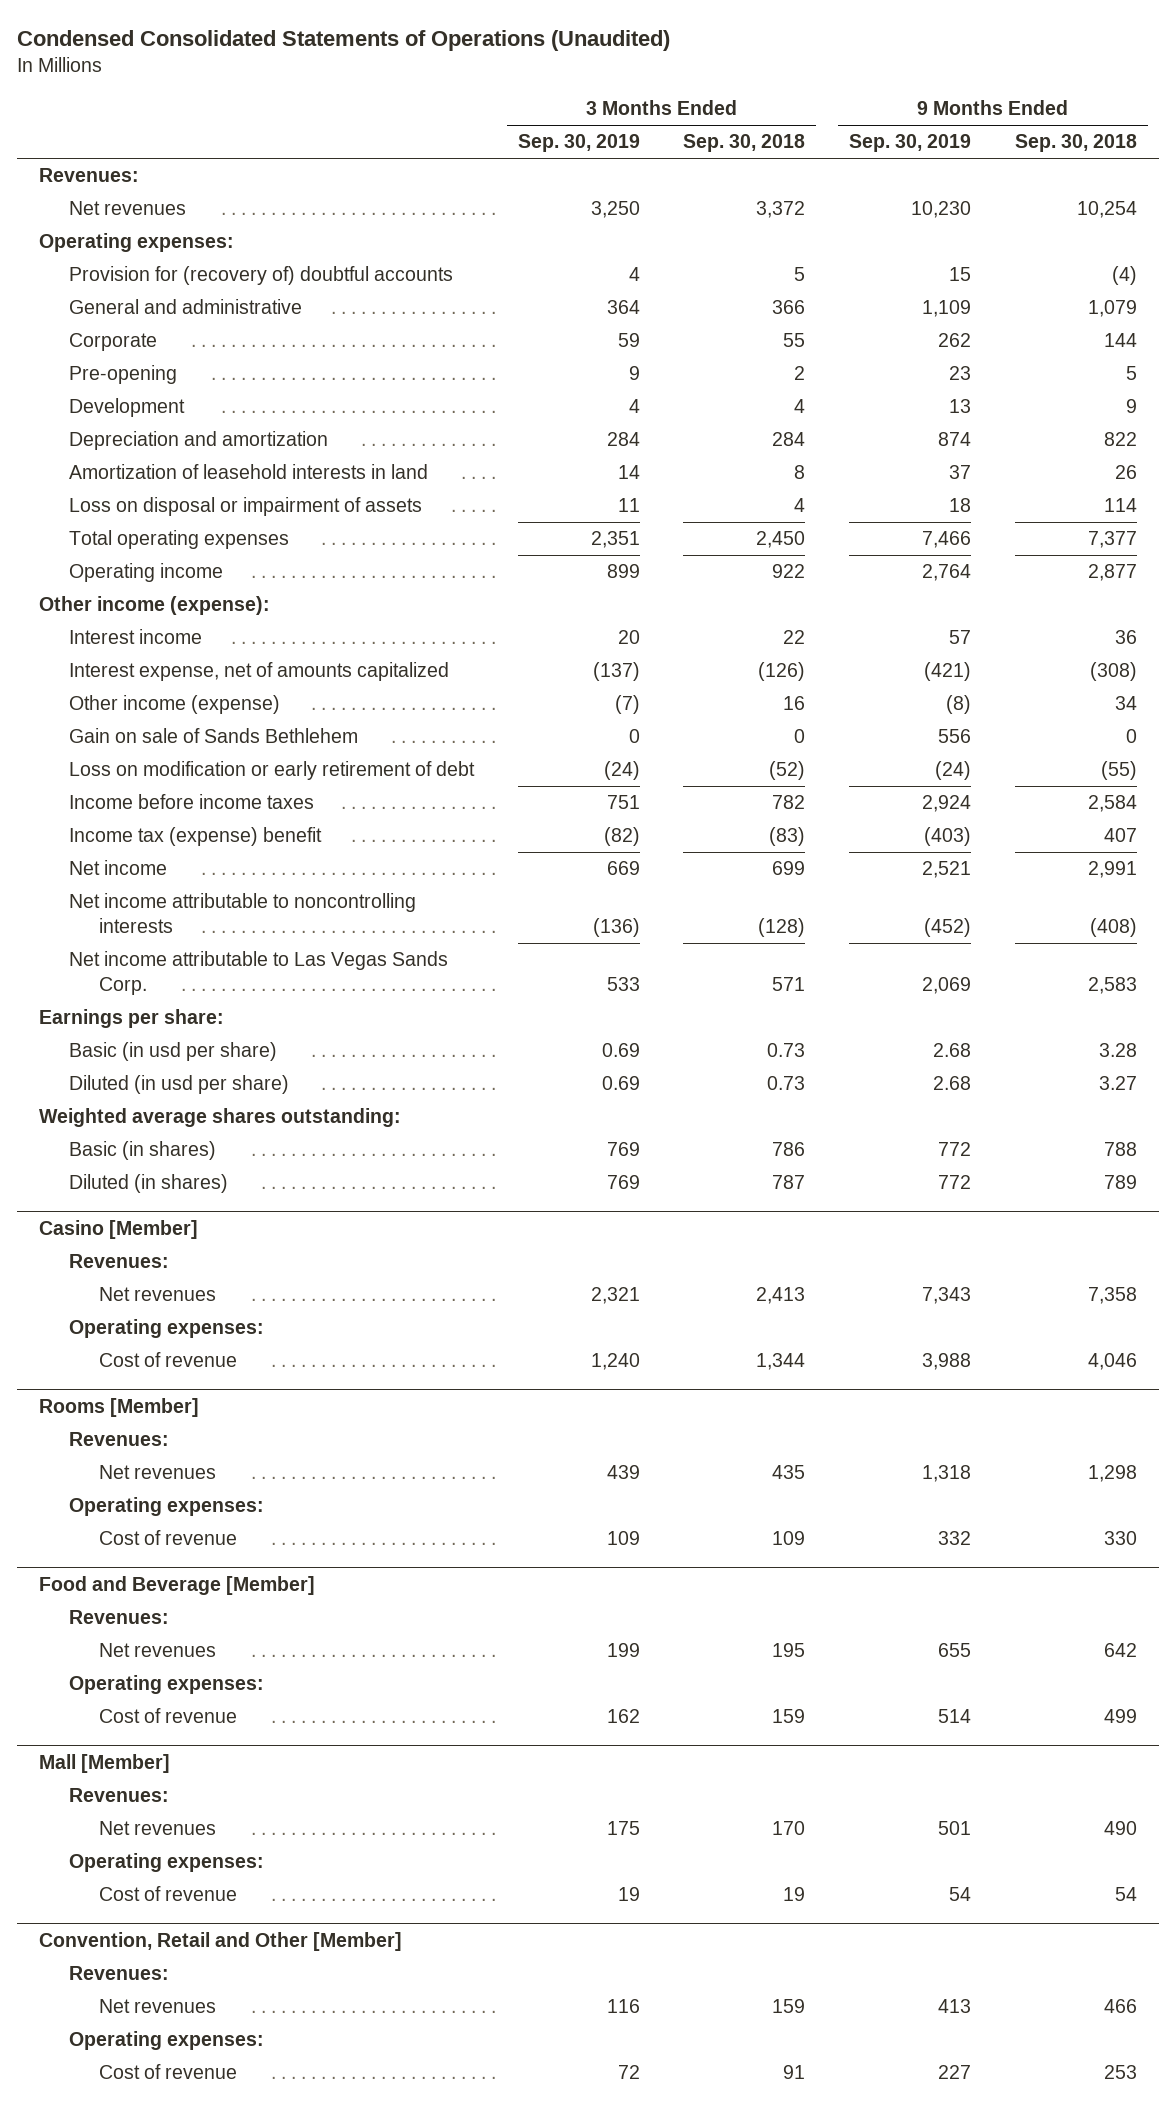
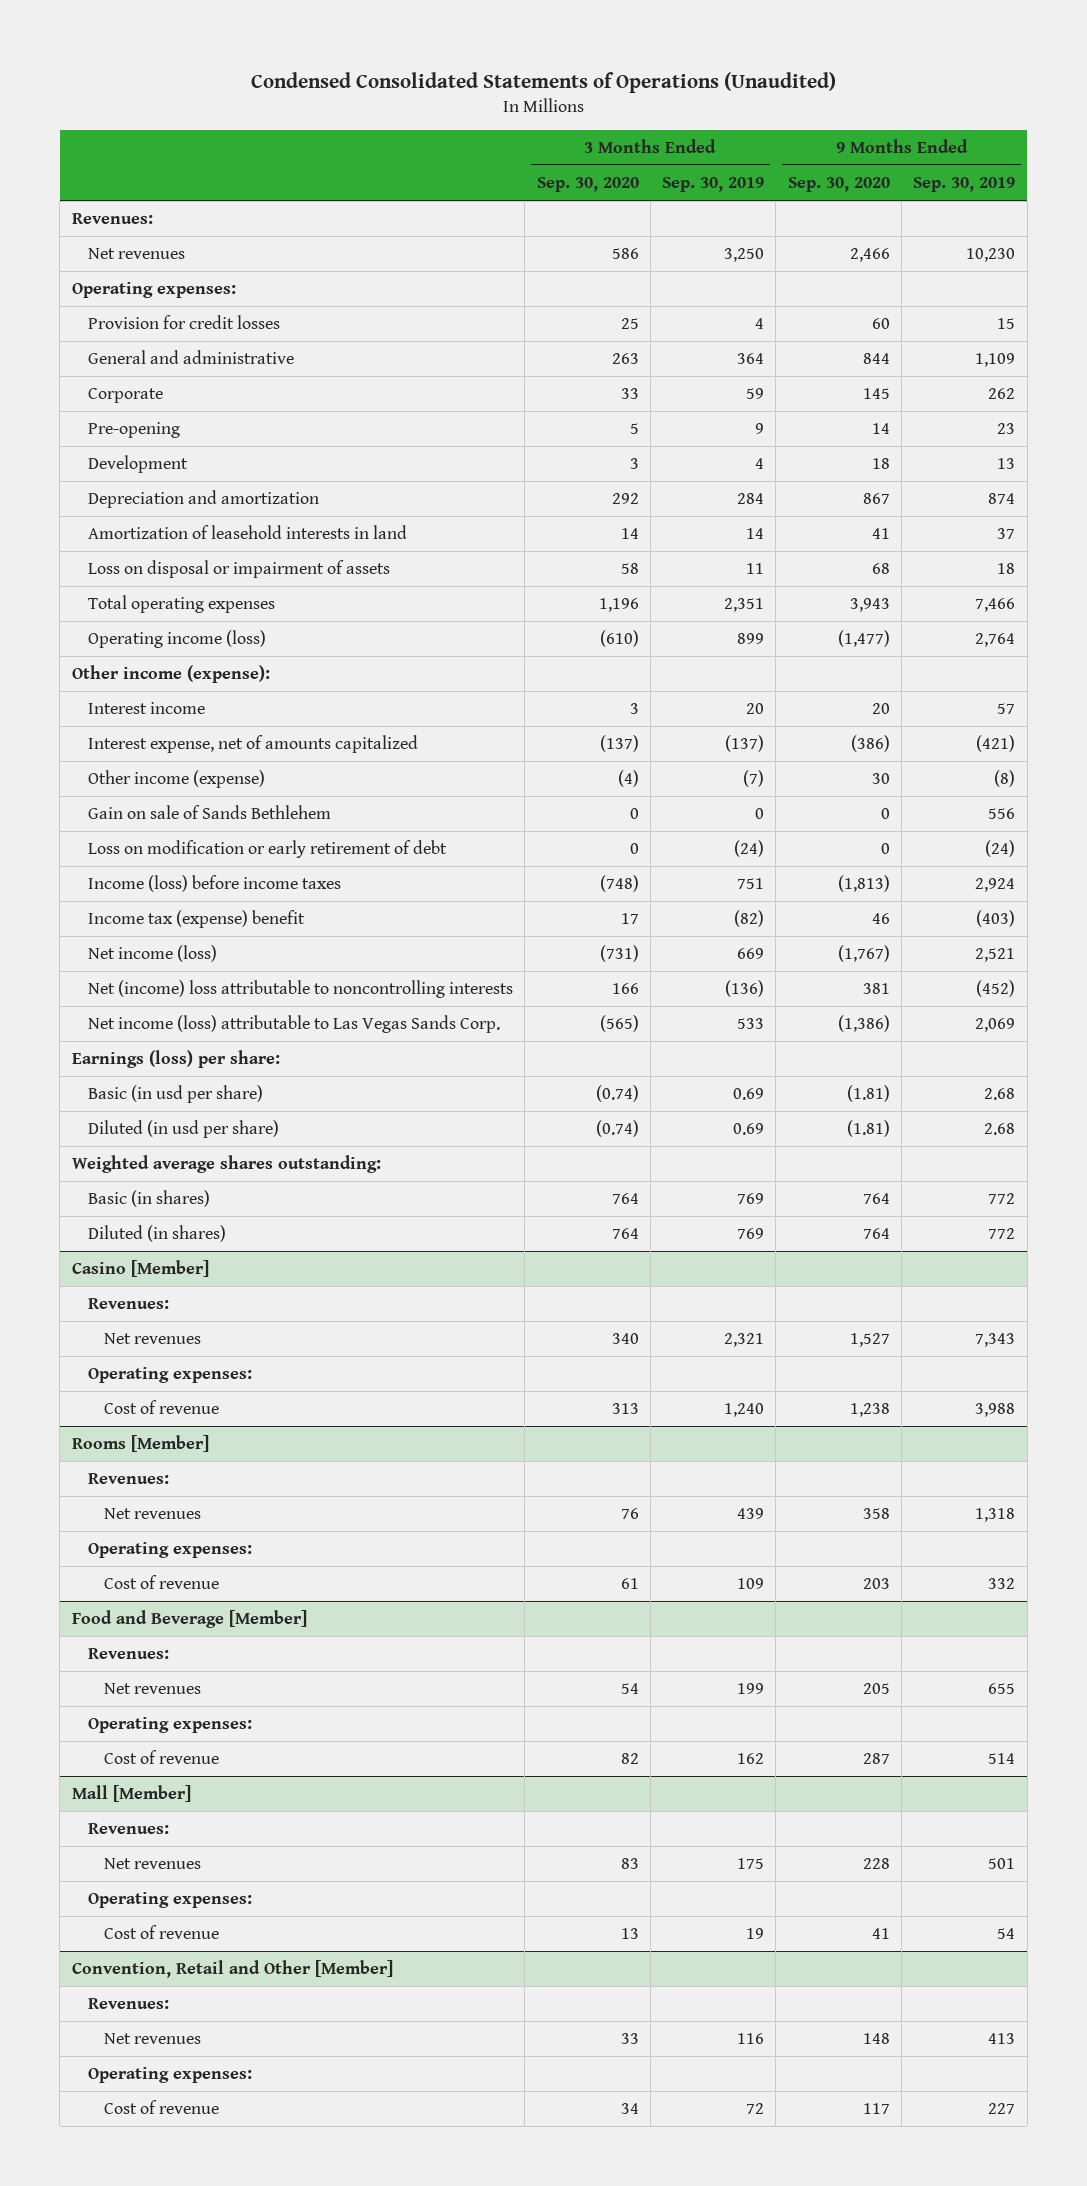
[683,134,806,153] Sep. 30, 2018 -> none
[1015,134,1138,153] Sep. 30, 2018 -> none
none -> [536,177,639,193] Sep. 30, 2020
none -> [787,177,890,193] Sep. 30, 2020
[68,266,453,286] Provision for (recovery of) doubtful accounts -> [87,315,280,330] Provision for credit losses
[68,563,223,583] Operating income -> [87,630,266,649] Operating income (loss)
[68,794,314,810] Income before income taxes -> [87,875,341,893] Income (loss) before income taxes
[68,860,167,876] Net income -> [87,945,217,963] Net income (loss)
[68,893,416,933] Net income attributable to noncontrolling interests -> [87,980,513,999] Net (income) loss attributable to noncontrolling interests
[68,951,448,995] Net income attributable to Las Vegas Sands Corp. -> [87,1015,500,1034] Net income (loss) attributable to Las Vegas Sands Corp.
[38,1009,224,1029] Earnings per share: -> [71,1050,280,1069] Earnings (loss) per share:

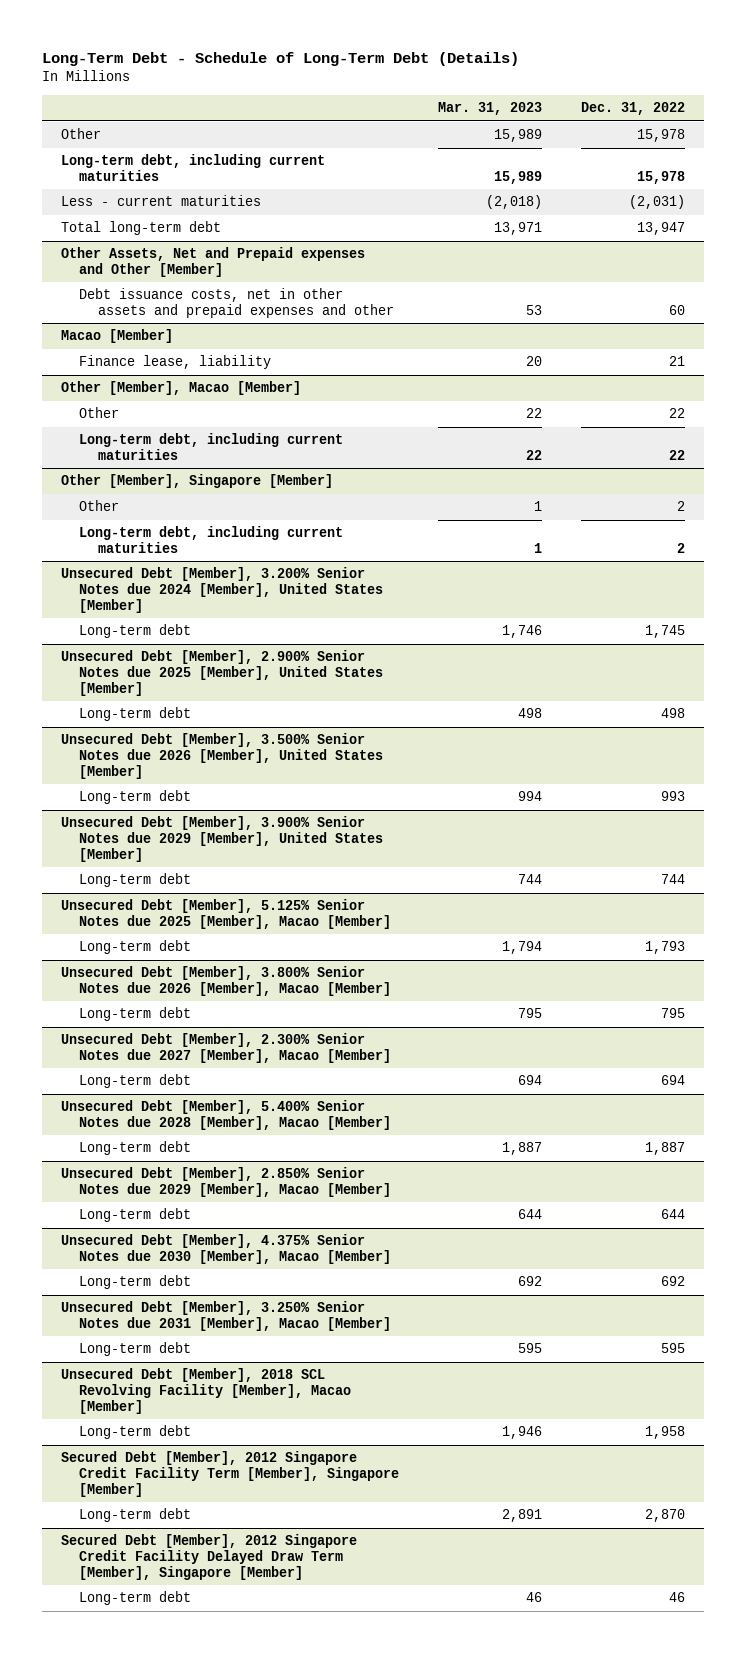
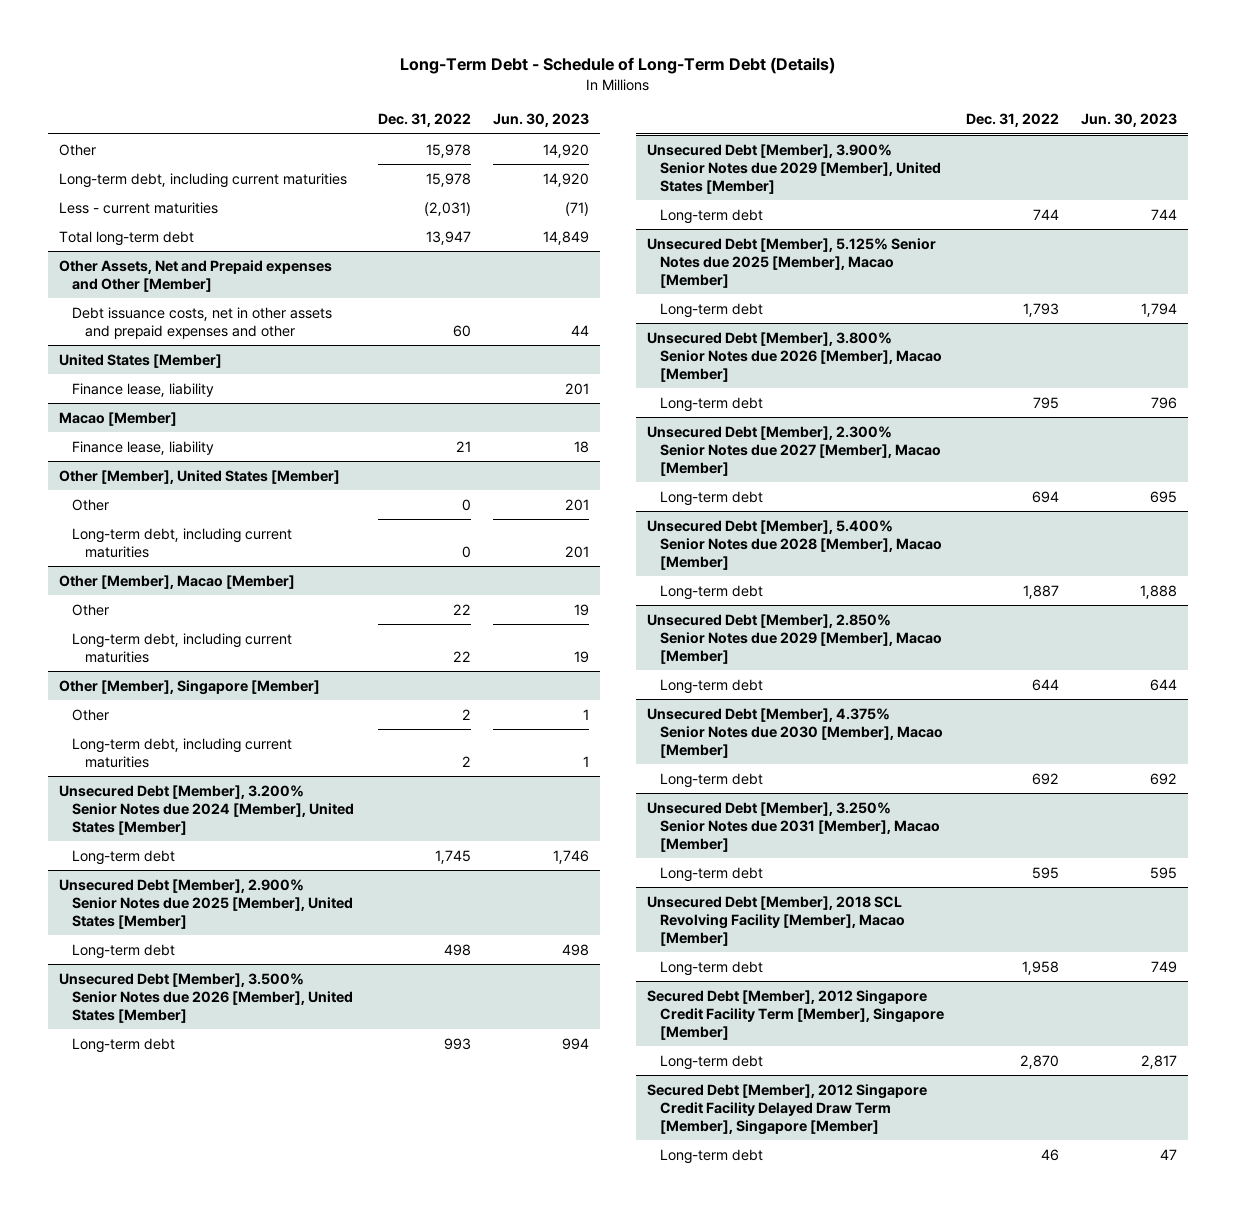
[438,102,543,116] Mar. 31, 2023 -> none
none -> [492,113,589,128] Jun. 30, 2023
none -> [58,353,222,368] United States [Member]
none -> [71,382,214,397] Finance lease, liability
none -> [58,469,340,484] Other [Member], United States [Member]
none -> [71,498,109,511] Other
none -> [71,527,292,558] Long-term debt, including current maturities

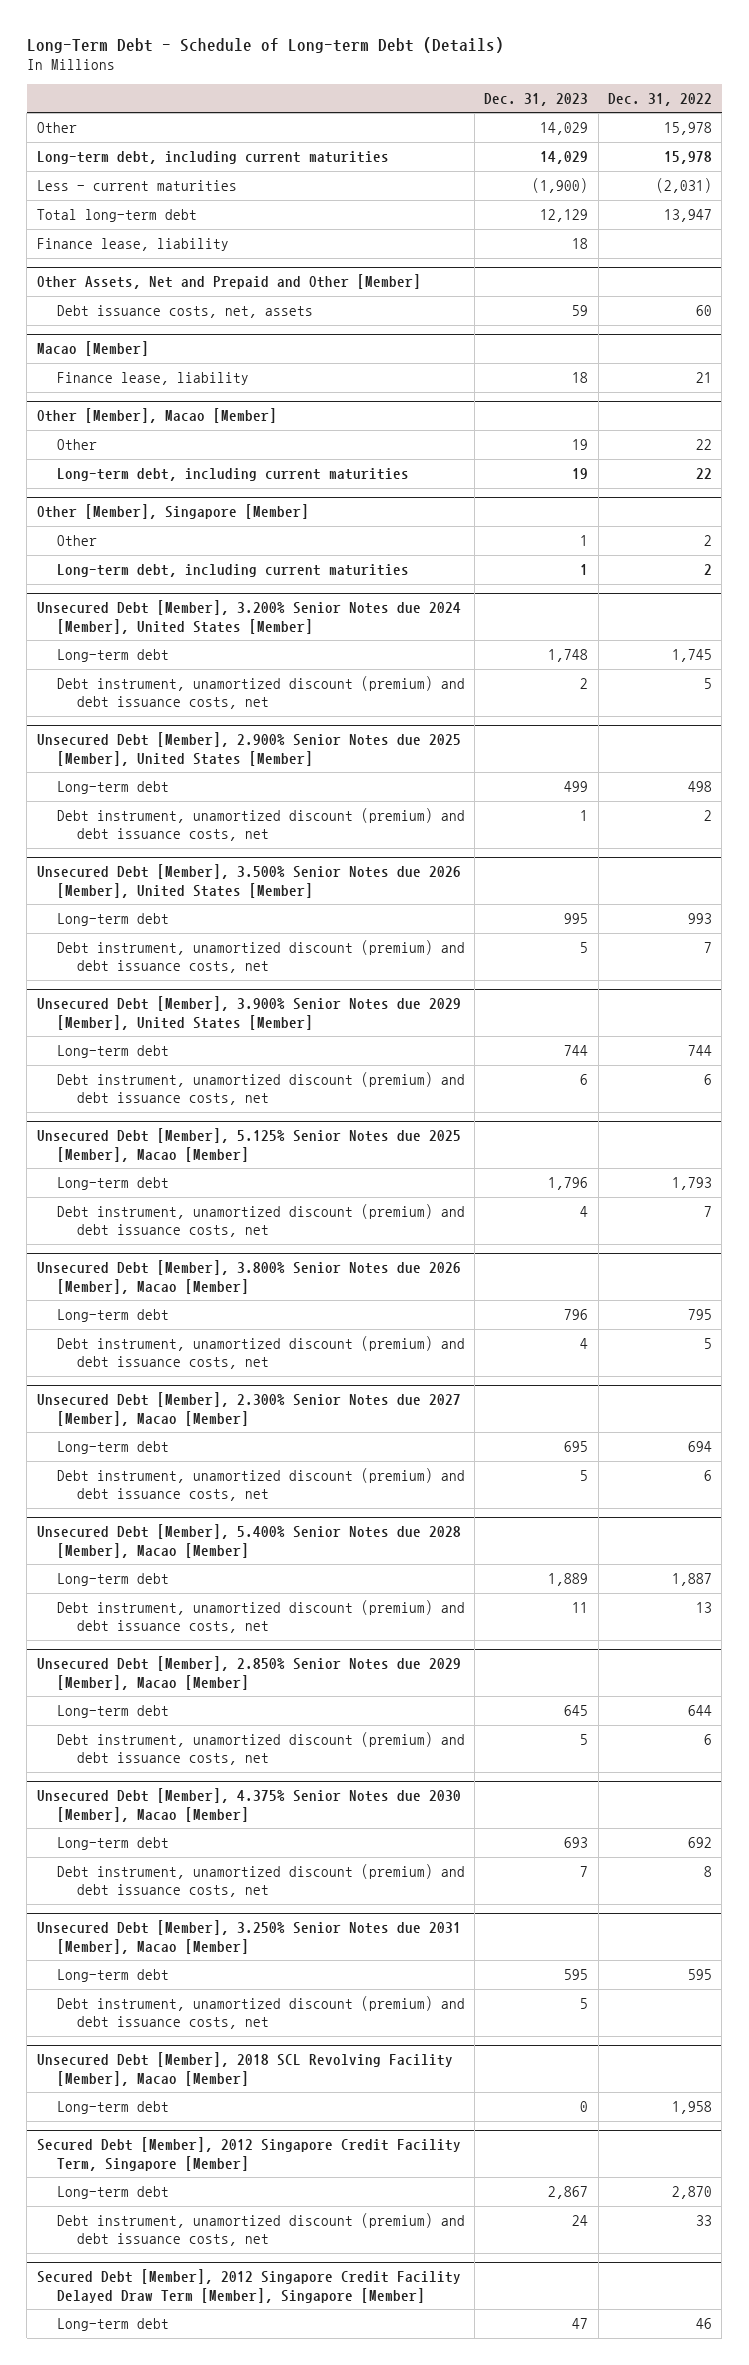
[399,57,835,75] Long-Term Debt - Schedule of Long-Term Debt (Details) -> [26,36,504,53] Long-Term Debt - Schedule of Long-term Debt (Details)
[492,113,589,128] Jun. 30, 2023 -> none
none -> [484,92,589,106] Dec. 31, 2023
[58,259,332,292] Other Assets, Net and Prepaid expenses and Other [Member] -> none
[71,306,332,339] Debt issuance costs, net in other assets and prepaid expenses and other -> none
[58,353,222,368] United States [Member] -> none
none -> [36,274,421,290] Other Assets, Net and Prepaid and Other [Member]
none -> [56,304,313,318] Debt issuance costs, net, assets
[58,469,340,484] Other [Member], United States [Member] -> none
[71,498,109,511] Other -> none
[71,527,292,558] Long-term debt, including current maturities -> none
none -> [56,675,465,710] Debt instrument, unamortized discount (premium) and debt issuance costs, net
none -> [56,807,465,842] Debt instrument, unamortized discount (premium) and debt issuance costs, net
none -> [56,939,465,974] Debt instrument, unamortized discount (premium) and debt issuance costs, net
none -> [56,1071,465,1106] Debt instrument, unamortized discount (premium) and debt issuance costs, net
none -> [56,1203,465,1238] Debt instrument, unamortized discount (premium) and debt issuance costs, net
none -> [56,1335,465,1370] Debt instrument, unamortized discount (premium) and debt issuance costs, net
none -> [56,1467,465,1502] Debt instrument, unamortized discount (premium) and debt issuance costs, net
none -> [56,1599,465,1634] Debt instrument, unamortized discount (premium) and debt issuance costs, net
none -> [56,1731,465,1766] Debt instrument, unamortized discount (premium) and debt issuance costs, net
none -> [56,1863,465,1898] Debt instrument, unamortized discount (premium) and debt issuance costs, net
none -> [56,1995,465,2030] Debt instrument, unamortized discount (premium) and debt issuance costs, net
[646,989,944,1040] Secured Debt [Member], 2012 Singapore Credit Facility Term [Member], Singapore [Member] -> [36,2137,461,2171] Secured Debt [Member], 2012 Singapore Credit Facility Term, Singapore [Member]
none -> [56,2212,465,2247] Debt instrument, unamortized discount (premium) and debt issuance costs, net

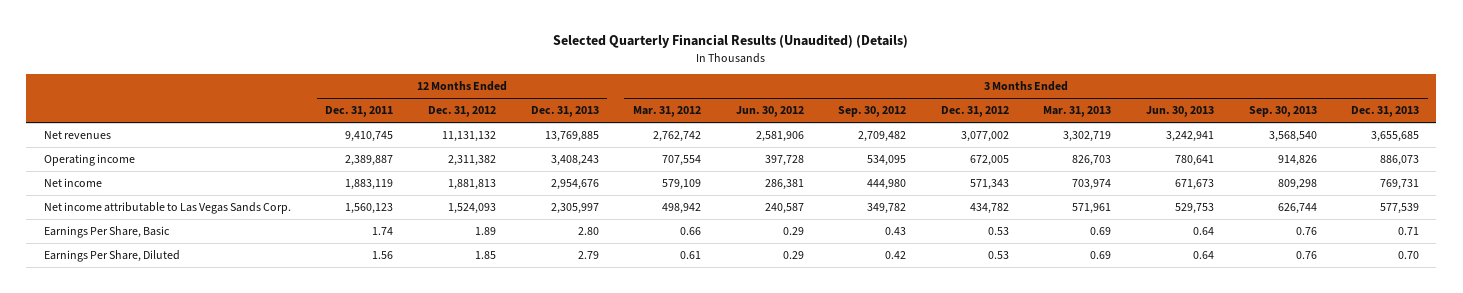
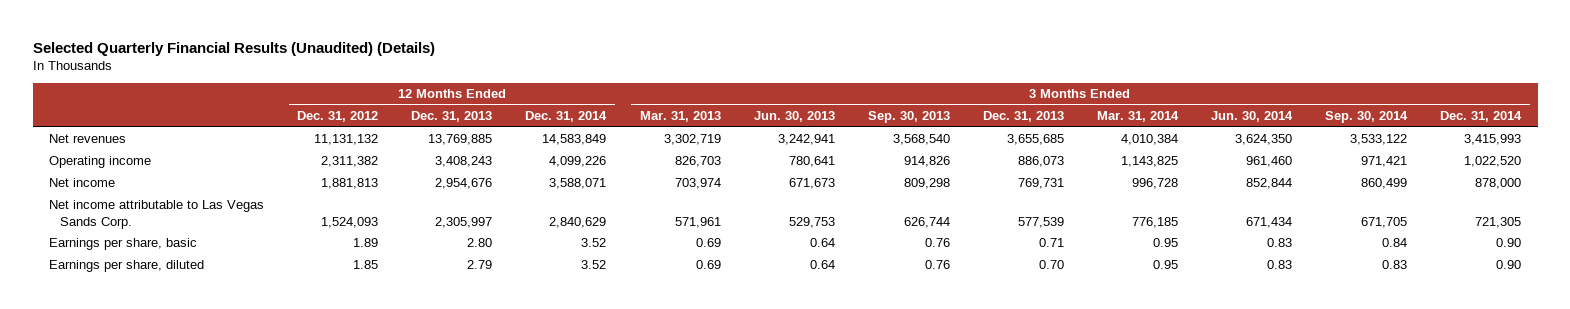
[325,106,394,118] Dec. 31, 2011 -> none
[633,106,702,118] Mar. 31, 2012 -> none
[735,106,804,118] Jun. 30, 2012 -> none
[838,106,907,118] Sep. 30, 2012 -> none
[940,106,1009,118] Dec. 31, 2012 -> none
none -> [525,111,608,123] Dec. 31, 2014
none -> [1096,111,1179,123] Mar. 31, 2014
none -> [1211,111,1294,123] Jun. 30, 2014
none -> [1325,111,1409,124] Sep. 30, 2014
none -> [1440,111,1523,123] Dec. 31, 2014
[43,226,170,239] Earnings Per Share, Basic -> [49,238,198,251] Earnings per share, basic
[43,250,180,263] Earnings Per Share, Diluted -> [49,260,205,273] Earnings per share, diluted

